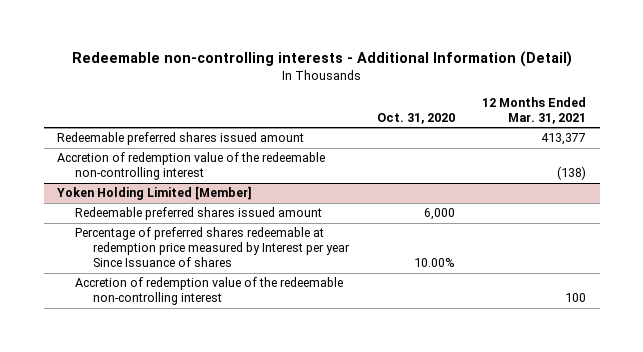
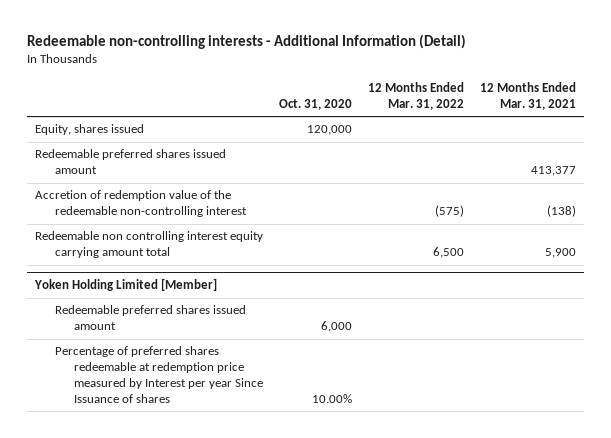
none -> [368,82,465,110] 12 Months Ended Mar. 31, 2022
none -> [34,124,144,136] Equity, shares issued
none -> [34,231,263,259] Redeemable non controlling interest equity carrying amount total
[75,277,344,306] Accretion of redemption value of the redeemable non-controlling interest -> none

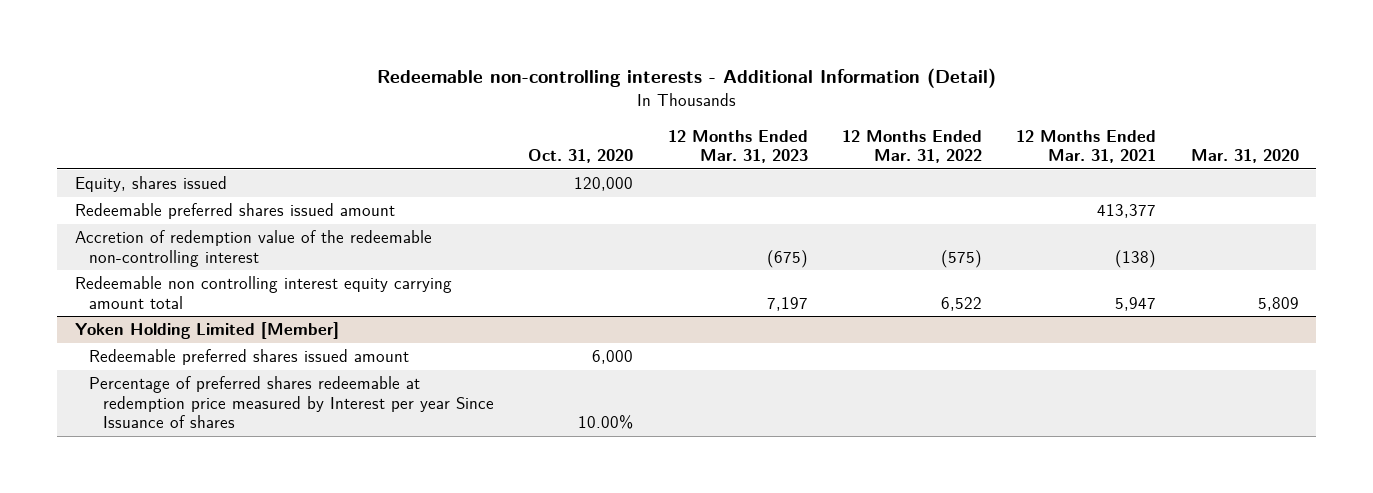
none -> [667,129,808,164] 12 Months Ended Mar. 31, 2023
none -> [1190,149,1299,164] Mar. 31, 2020
[433,247,465,259] 6,500 -> [940,296,982,311] 6,522
[545,248,577,259] 5,900 -> [1115,296,1157,311] 5,947

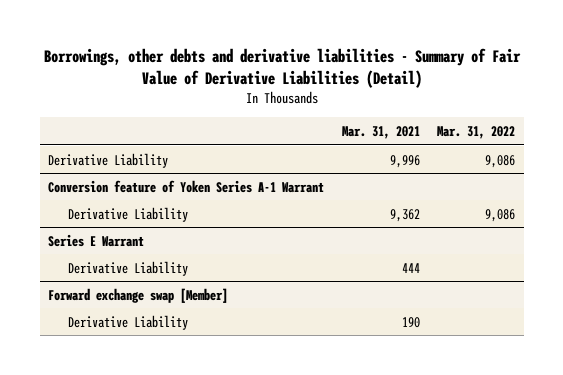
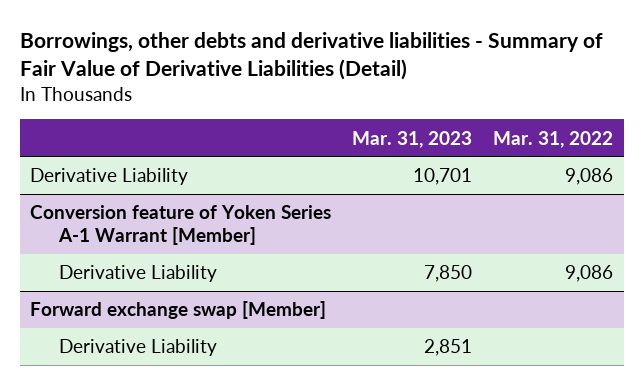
[341,125,420,139] Mar. 31, 2021 -> none
none -> [352,130,473,148] Mar. 31, 2023
[48,179,325,193] Conversion feature of Yoken Series A-1 Warrant -> [30,205,332,246] Conversion feature of Yoken Series A-1 Warrant [Member]
[48,233,145,247] Series E Warrant -> none
[68,260,189,276] Derivative Liability -> none

